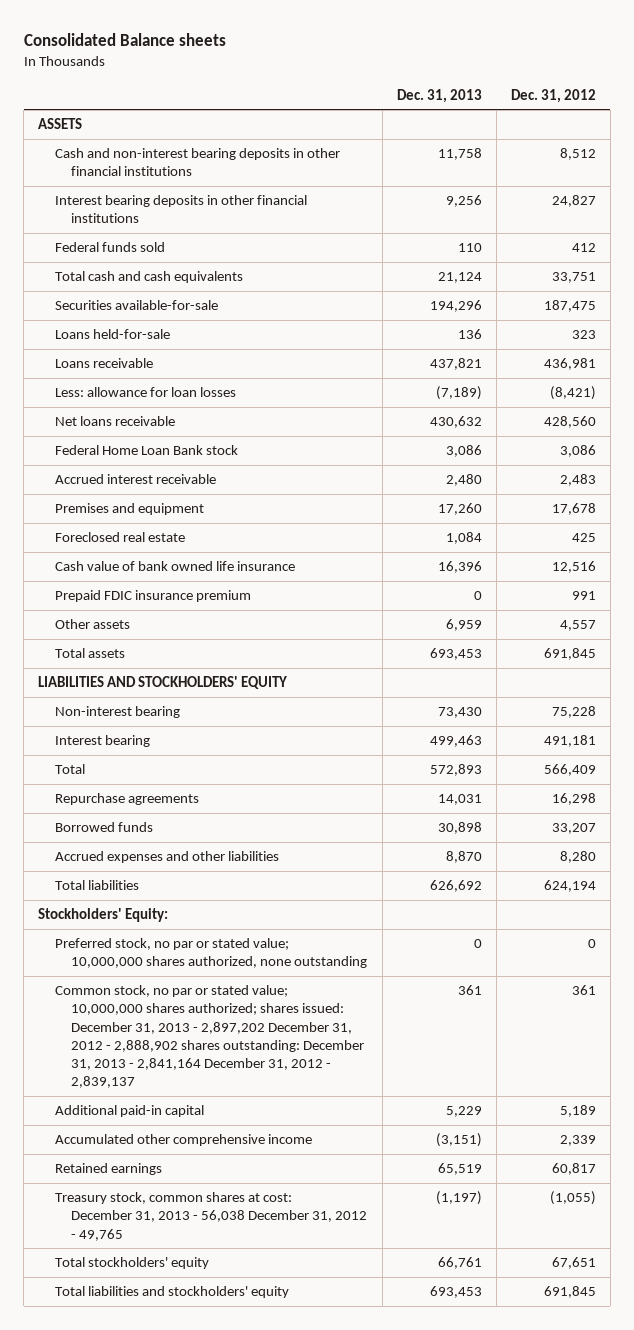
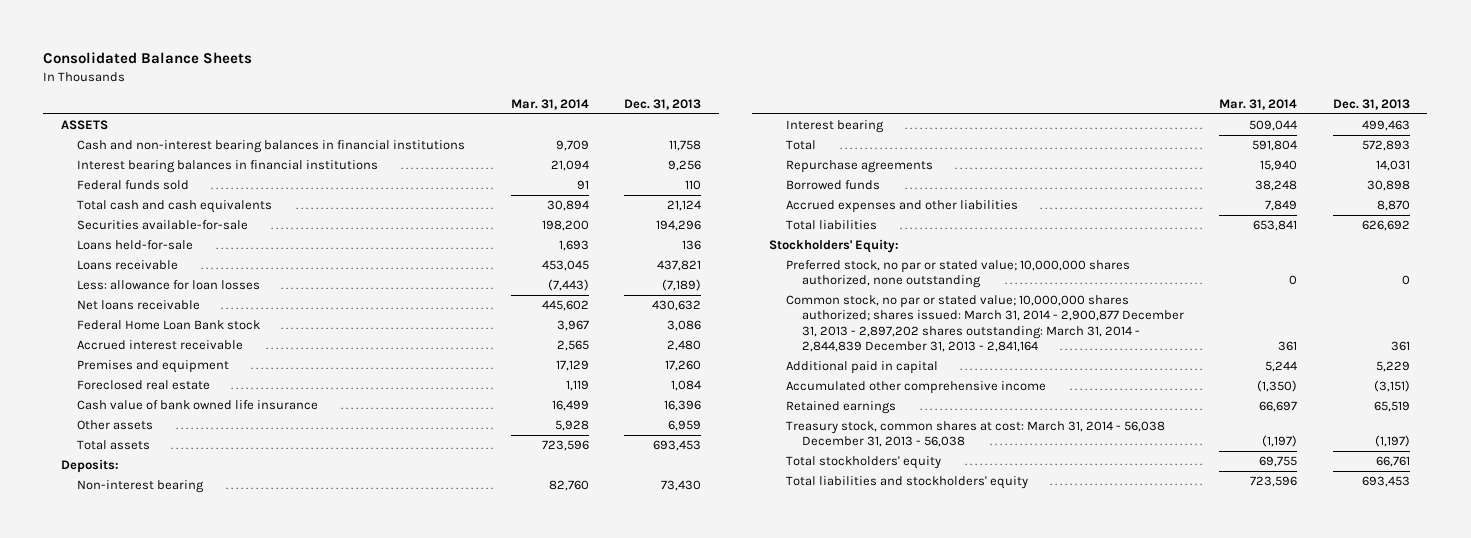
[23,33,226,47] Consolidated Balance sheets -> [43,52,253,65] Consolidated Balance Sheets
[510,88,596,103] Dec. 31, 2012 -> none
none -> [511,99,590,111] Mar. 31, 2014
[54,148,340,177] Cash and non-interest bearing deposits in other financial institutions -> [77,139,466,153] Cash and non-interest bearing balances in financial institutions
[54,195,307,224] Interest bearing deposits in other financial institutions -> [77,159,379,173] Interest bearing balances in financial institutions
[54,590,251,603] Prepaid FDIC insurance premium -> none
[38,676,288,690] LIABILITIES AND STOCKHOLDERS' EQUITY -> none
none -> [60,458,119,473] Deposits:
[54,985,365,1089] Common stock, no par or stated value; 10,000,000 shares authorized; shares issued: December 31, 2013 - 2,897,202 December 31, 2012 - 2,888,902 shares outstanding: December 31, 2013 - 2,841,164 December 31, 2012 - 2,839,137 -> [785,294,1185,353] Common stock, no par or stated value; 10,000,000 shares authorized; shares issued: March 31, 2014 - 2,900,877 December 31, 2013 - 2,897,202 shares outstanding: March 31, 2014 - 2,844,839 December 31, 2013 - 2,841,164
[54,1105,204,1118] Additional paid-in capital -> [785,360,938,374] Additional paid in capital
[54,1192,368,1241] Treasury stock, common shares at cost: December 31, 2013 - 56,038 December 31, 2012 - 49,765 -> [785,420,1165,448] Treasury stock, common shares at cost: March 31, 2014 - 56,038 December 31, 2013 - 56,038

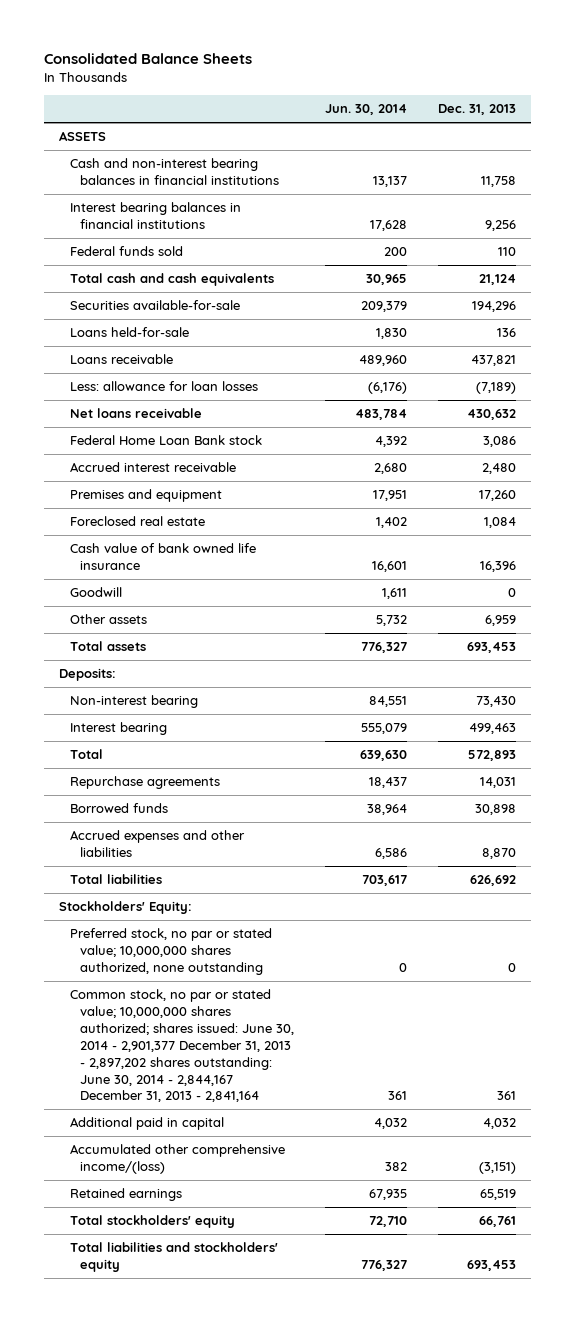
[511,99,590,111] Mar. 31, 2014 -> none
none -> [325,104,408,116] Jun. 30, 2014
none -> [69,587,122,598] Goodwill
[785,294,1185,353] Common stock, no par or stated value; 10,000,000 shares authorized; shares issued: March 31, 2014 - 2,900,877 December 31, 2013 - 2,897,202 shares outstanding: March 31, 2014 - 2,844,839 December 31, 2013 - 2,841,164 -> [69,989,295,1103] Common stock, no par or stated value; 10,000,000 shares authorized; shares issued: June 30, 2014 - 2,901,377 December 31, 2013 - 2,897,202 shares outstanding: June 30, 2014 - 2,844,167 December 31, 2013 - 2,841,164
[1375,360,1410,372] 5,229 -> [482,1118,516,1130] 4,032
[785,380,1046,394] Accumulated other comprehensive income -> [69,1144,285,1175] Accumulated other comprehensive income/(loss)
[785,420,1165,448] Treasury stock, common shares at cost: March 31, 2014 - 56,038 December 31, 2013 - 56,038 -> none

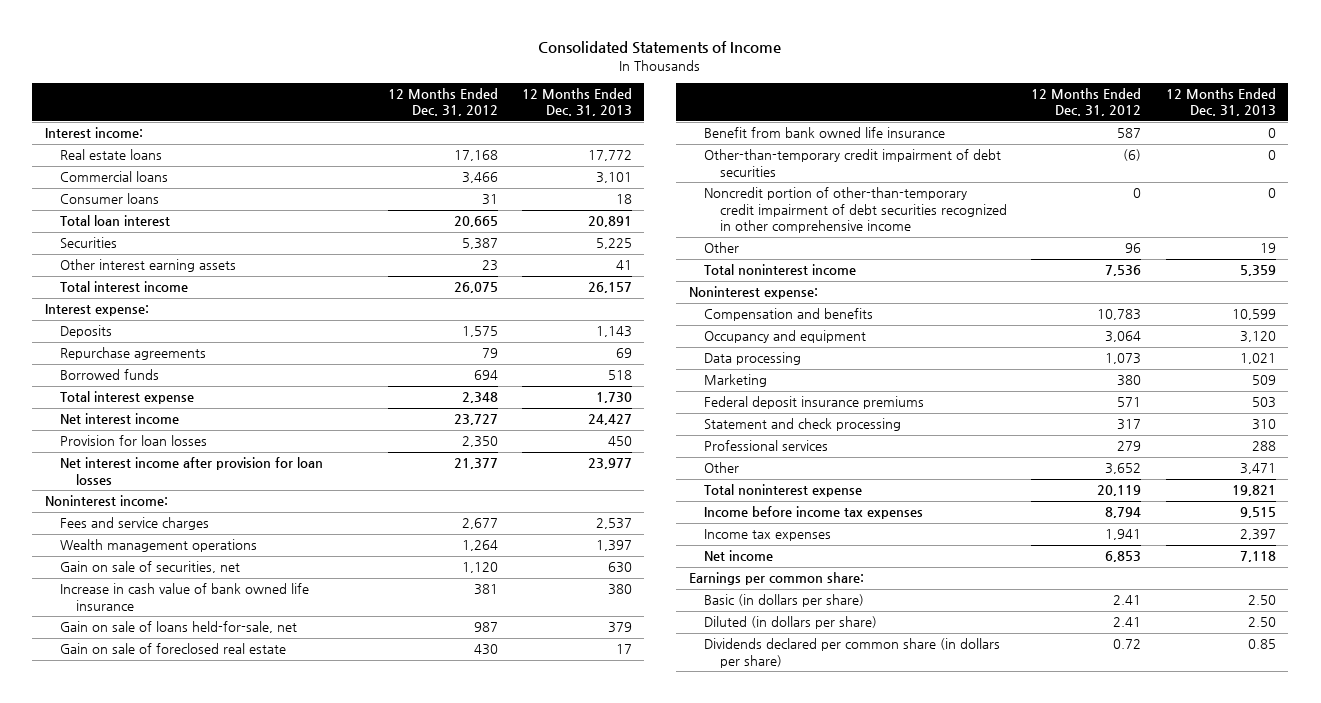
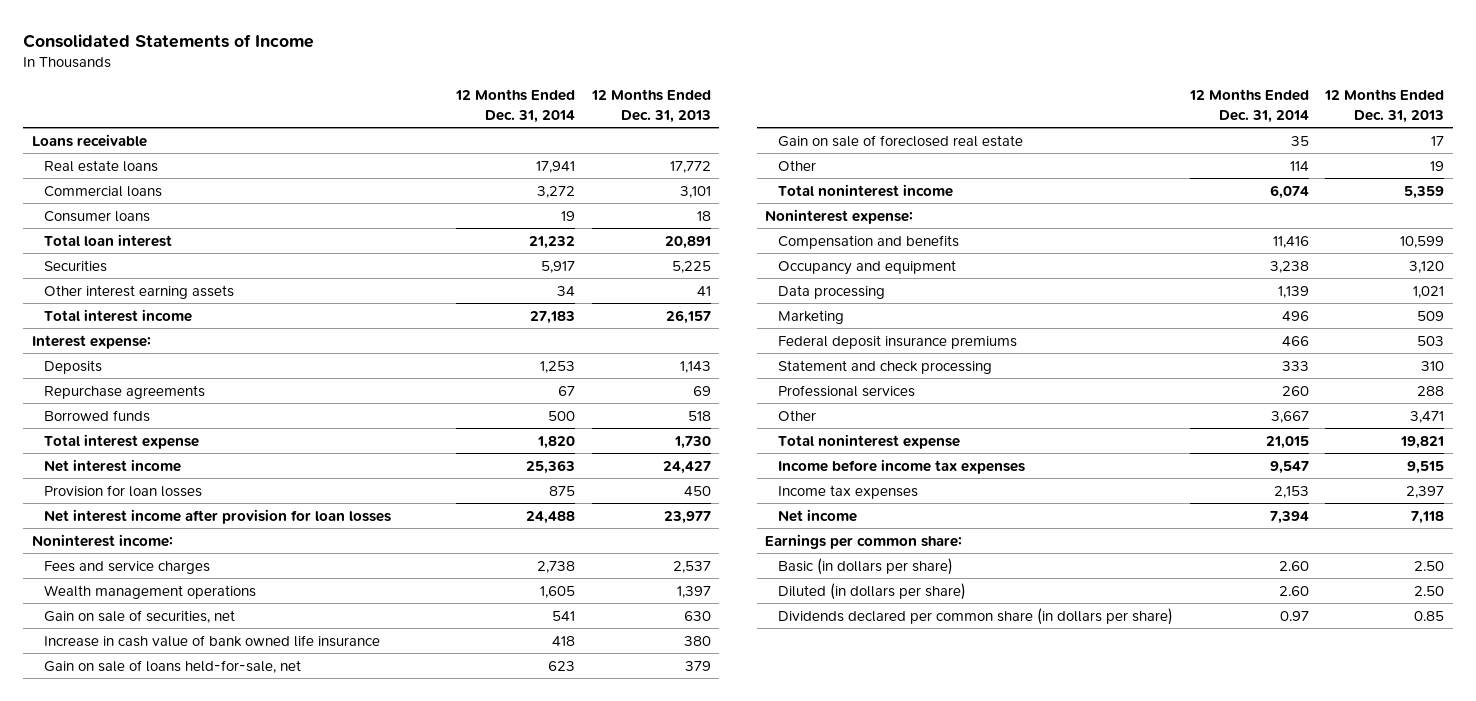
[387,87,498,117] 12 Months Ended Dec. 31, 2012 -> none
none -> [455,89,576,123] 12 Months Ended Dec. 31, 2014
[44,127,143,139] Interest income: -> none
none -> [31,133,147,147] Loans receivable
[704,127,946,139] Benefit from bank owned life insurance -> none
[704,149,1002,177] Other-than-temporary credit impairment of debt securities -> none
[704,187,1008,234] Noncredit portion of other-than-temporary credit impairment of debt securities recognized in other comprehensive income -> none

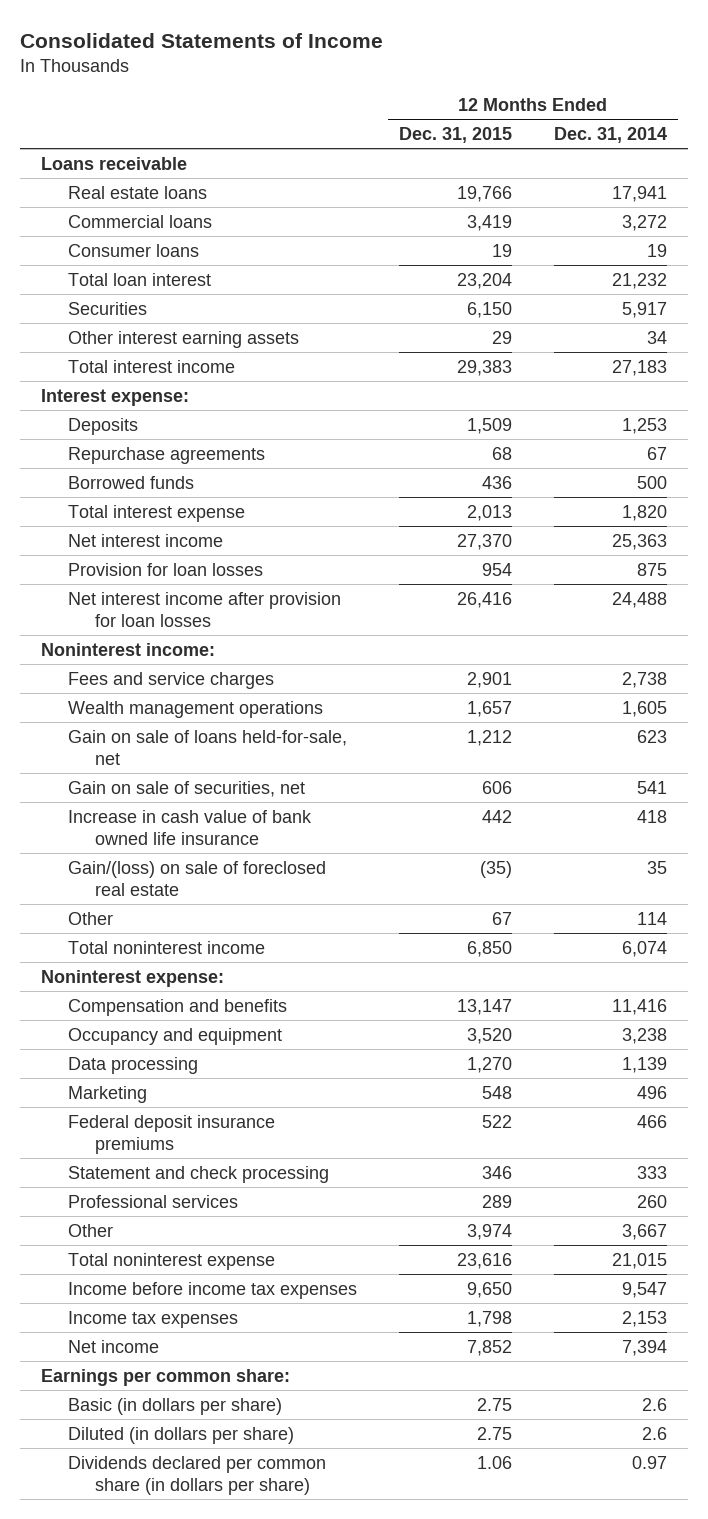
[590,89,711,123] 12 Months Ended Dec. 31, 2013 -> none
none -> [399,127,513,144] Dec. 31, 2015
[44,659,302,673] Gain on sale of loans held-for-sale, net -> [67,729,347,765] Gain on sale of loans held-for-sale, net
[778,134,1024,147] Gain on sale of foreclosed real estate -> [67,860,326,896] Gain/(loss) on sale of foreclosed real estate
[1278,560,1309,571] 2.60 -> [642,1397,668,1411] 2.6
[1278,585,1309,596] 2.60 -> [642,1426,668,1440] 2.6

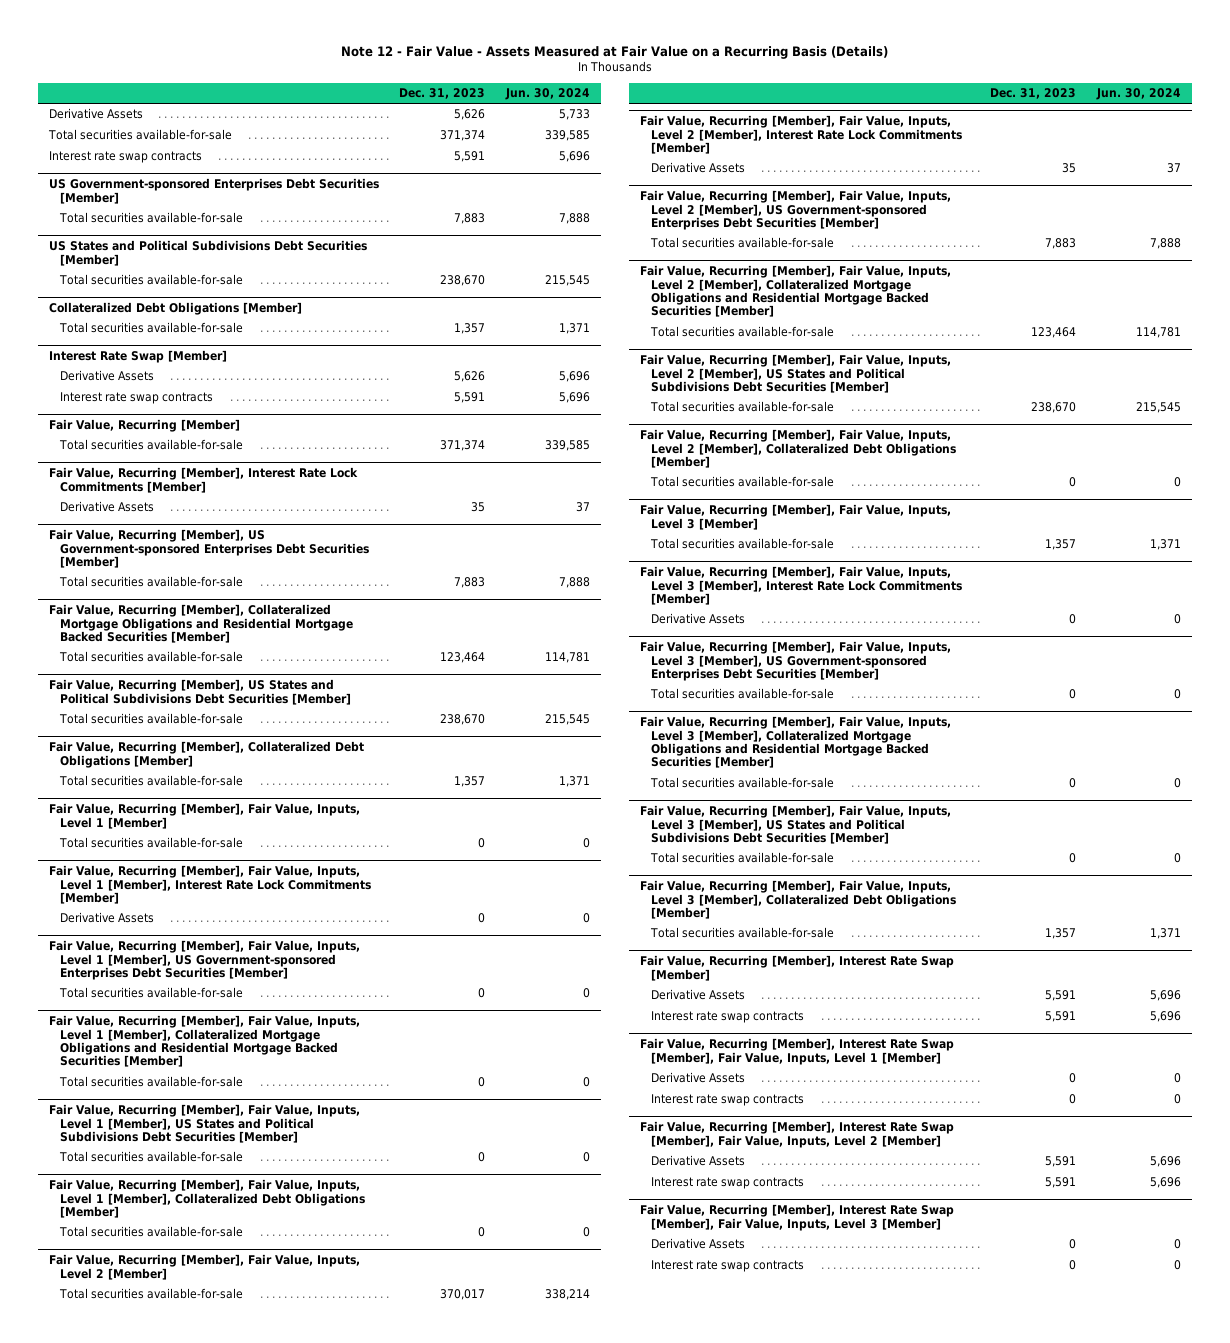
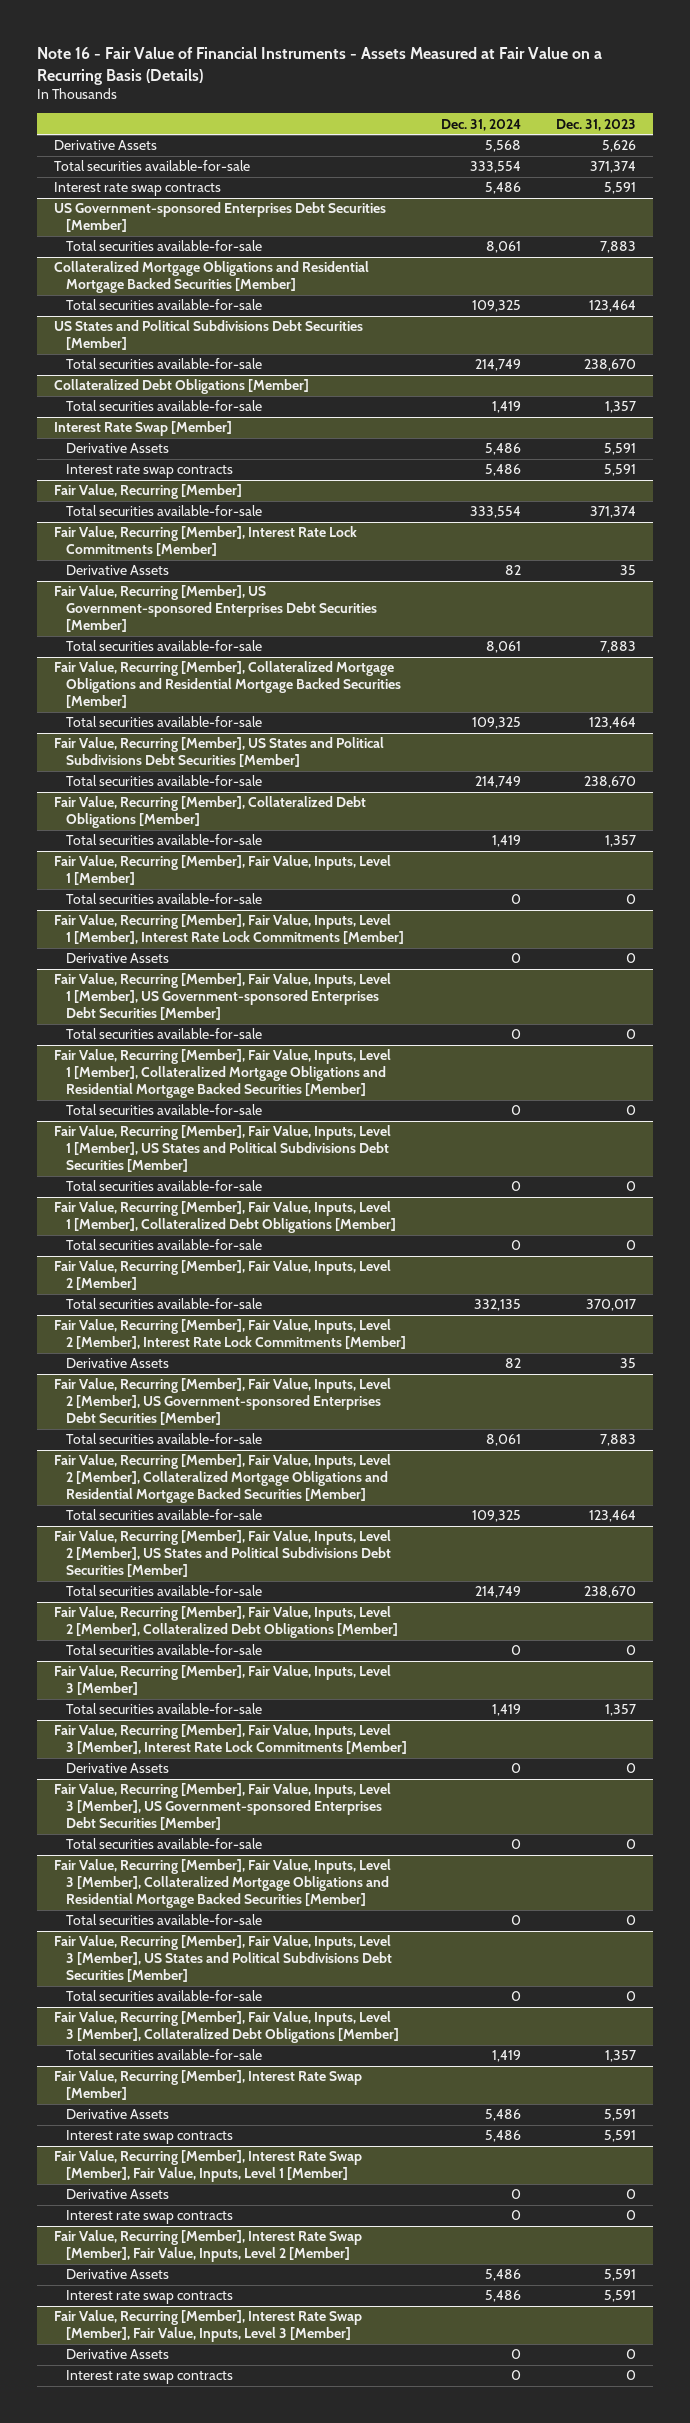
[340,45,888,59] Note 12 - Fair Value - Assets Measured at Fair Value on a Recurring Basis (Details) -> [37,46,603,85] Note 16 - Fair Value of Financial Instruments - Assets Measured at Fair Value on a Recurring Basis (Details)
[505,87,591,100] Jun. 30, 2024 -> none
none -> [441,118,522,131] Dec. 31, 2024
none -> [54,261,370,294] Collateralized Mortgage Obligations and Residential Mortgage Backed Securities [Member]
none -> [66,299,263,311] Total securities available-for-sale
[454,371,486,383] 5,626 -> [603,443,636,456] 5,591

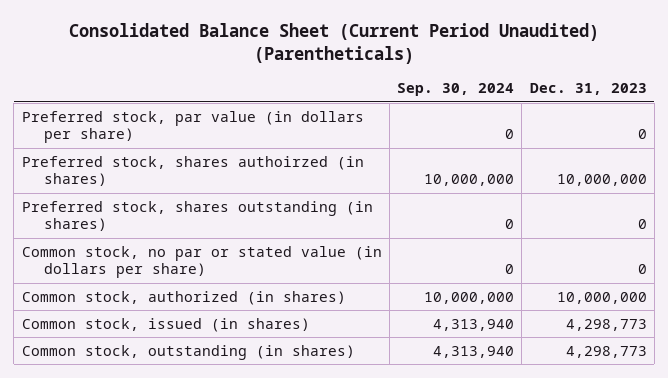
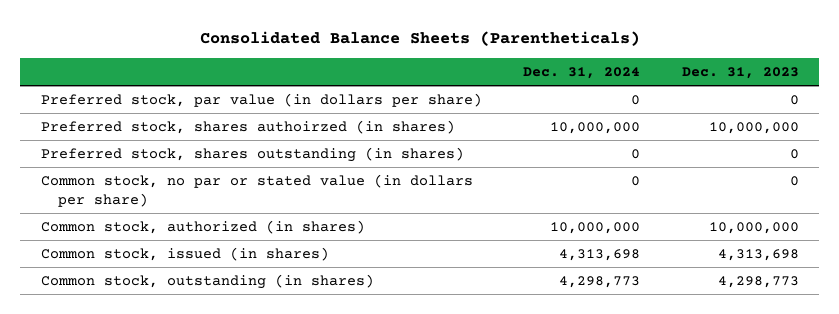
[69,22,600,64] Consolidated Balance Sheet (Current Period Unaudited) (Parentheticals) -> [199,30,640,46] Consolidated Balance Sheets (Parentheticals)
[397,83,515,97] Sep. 30, 2024 -> none
none -> [523,66,641,79] Dec. 31, 2024
[565,319,647,332] 4,298,773 -> [717,248,799,261] 4,313,698

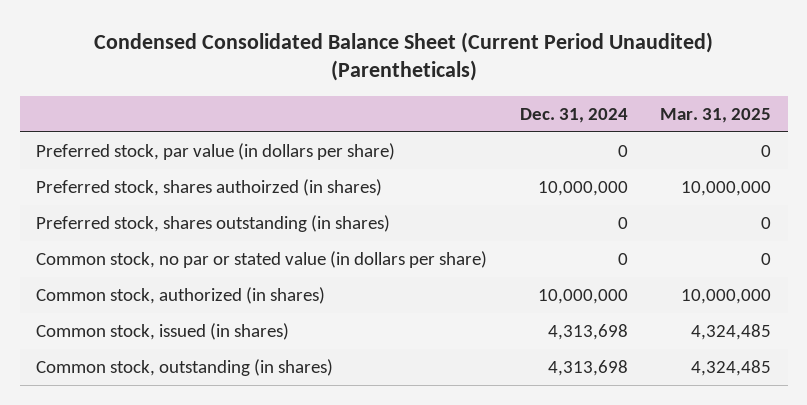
[199,30,640,46] Consolidated Balance Sheets (Parentheticals) -> [93,31,713,82] Condensed Consolidated Balance Sheet (Current Period Unaudited) (Parentheticals)
[681,66,799,79] Dec. 31, 2023 -> none
none -> [660,107,772,123] Mar. 31, 2025
[559,275,641,288] 4,298,773 -> [547,360,628,377] 4,313,698

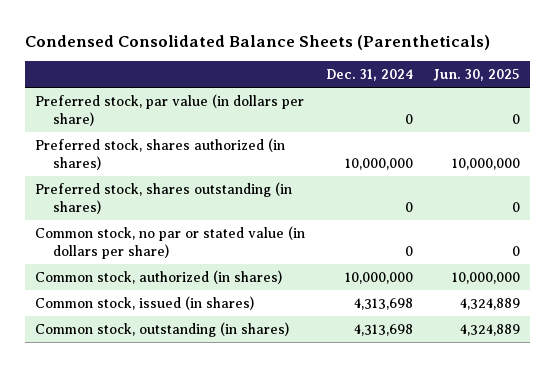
[93,31,713,82] Condensed Consolidated Balance Sheet (Current Period Unaudited) (Parentheticals) -> [24,34,490,50] Condensed Consolidated Balance Sheets (Parentheticals)
[660,107,772,123] Mar. 31, 2025 -> none
none -> [432,68,520,81] Jun. 30, 2025
[36,179,383,197] Preferred stock, shares authoirzed (in shares) -> [35,137,286,171] Preferred stock, shares authorized (in shares)

